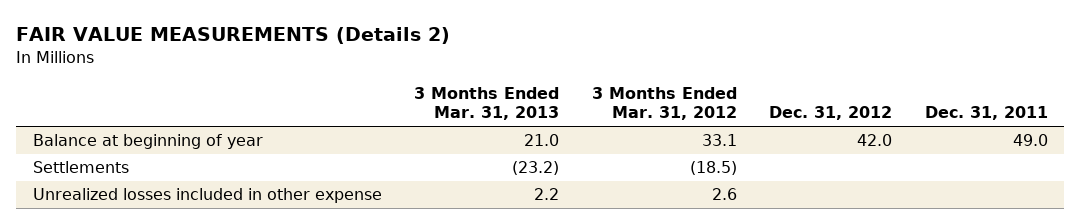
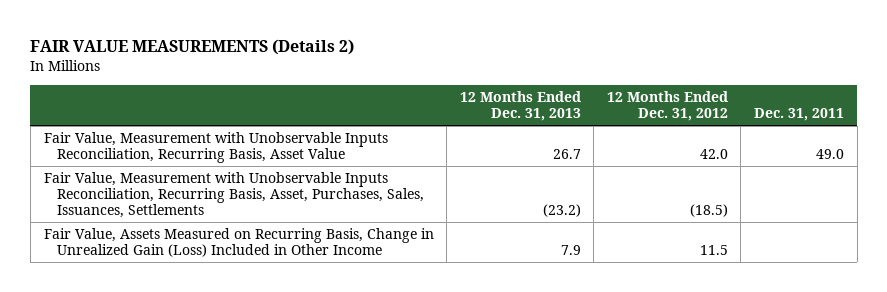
[414,86,560,121] 3 Months Ended Mar. 31, 2013 -> none
[591,86,737,121] 3 Months Ended Mar. 31, 2012 -> none
[769,106,893,121] Dec. 31, 2012 -> none
none -> [459,91,581,122] 12 Months Ended Dec. 31, 2013
none -> [606,91,728,122] 12 Months Ended Dec. 31, 2012
[32,188,382,204] Unrealized losses included in other expense -> none
[32,134,263,150] Balance at beginning of year -> [43,131,388,164] Fair Value, Measurement with Unobservable Inputs Reconciliation, Recurring Basis, Asset Value
[32,161,129,174] Settlements -> [43,171,425,219] Fair Value, Measurement with Unobservable Inputs Reconciliation, Recurring Basis, Asset, Purchases, Sales, Issuances, Settlements
none -> [43,227,434,258] Fair Value, Assets Measured on Recurring Basis, Change in Unrealized Gain (Loss) Included in Other Income

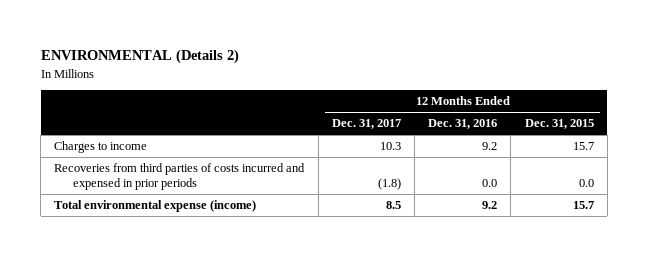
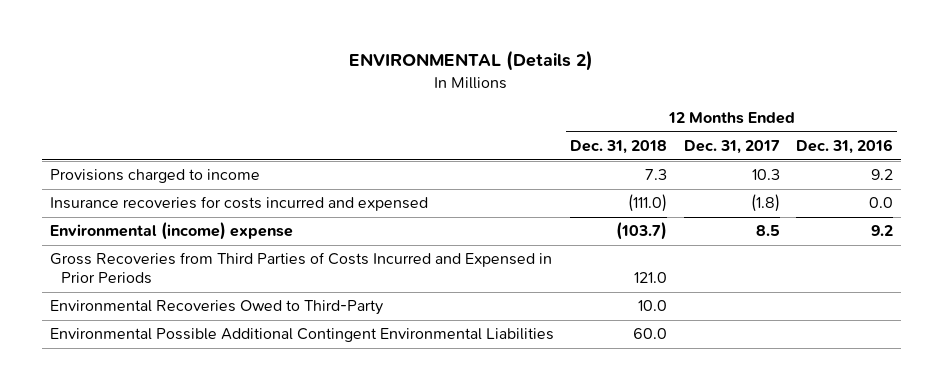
[524,119,594,130] Dec. 31, 2015 -> none
none -> [570,140,668,155] Dec. 31, 2018
[54,141,148,154] Charges to income -> [49,169,260,184] Provisions charged to income
[54,163,306,191] Recoveries from third parties of costs incurred and expensed in prior periods -> [49,196,428,212] Insurance recoveries for costs incurred and expensed
[54,200,257,213] Total environmental expense (income) -> [49,222,293,241] Environmental (income) expense
none -> [49,252,552,285] Gross Recoveries from Third Parties of Costs Incurred and Expensed in Prior Periods
none -> [49,300,383,316] Environmental Recoveries Owed to Third-Party
none -> [49,328,554,343] Environmental Possible Additional Contingent Environmental Liabilities

